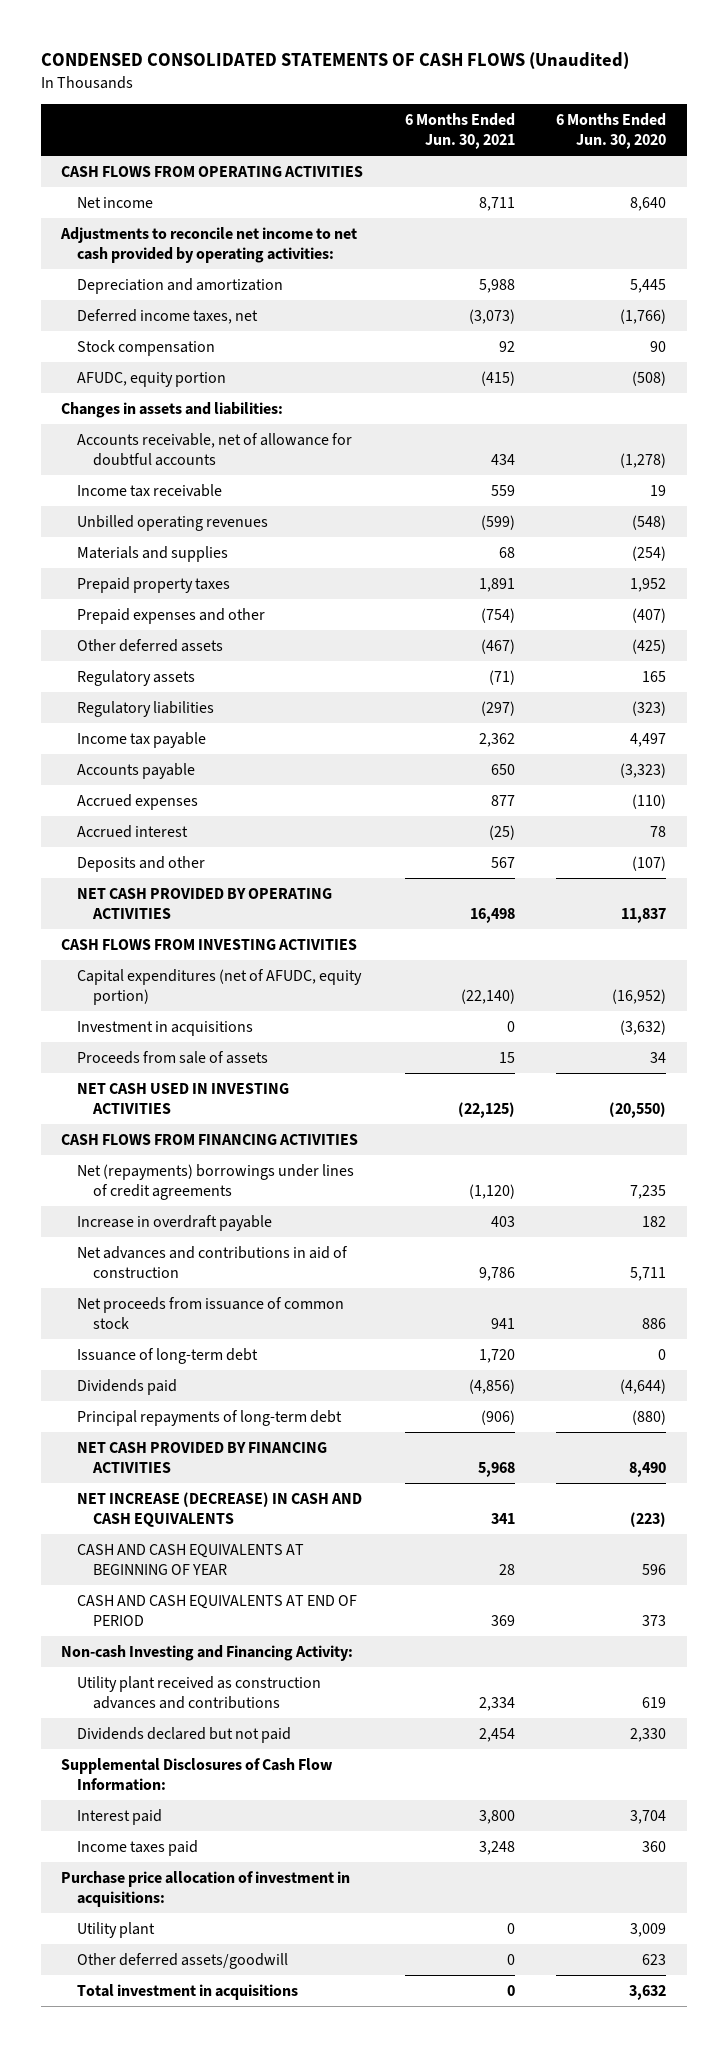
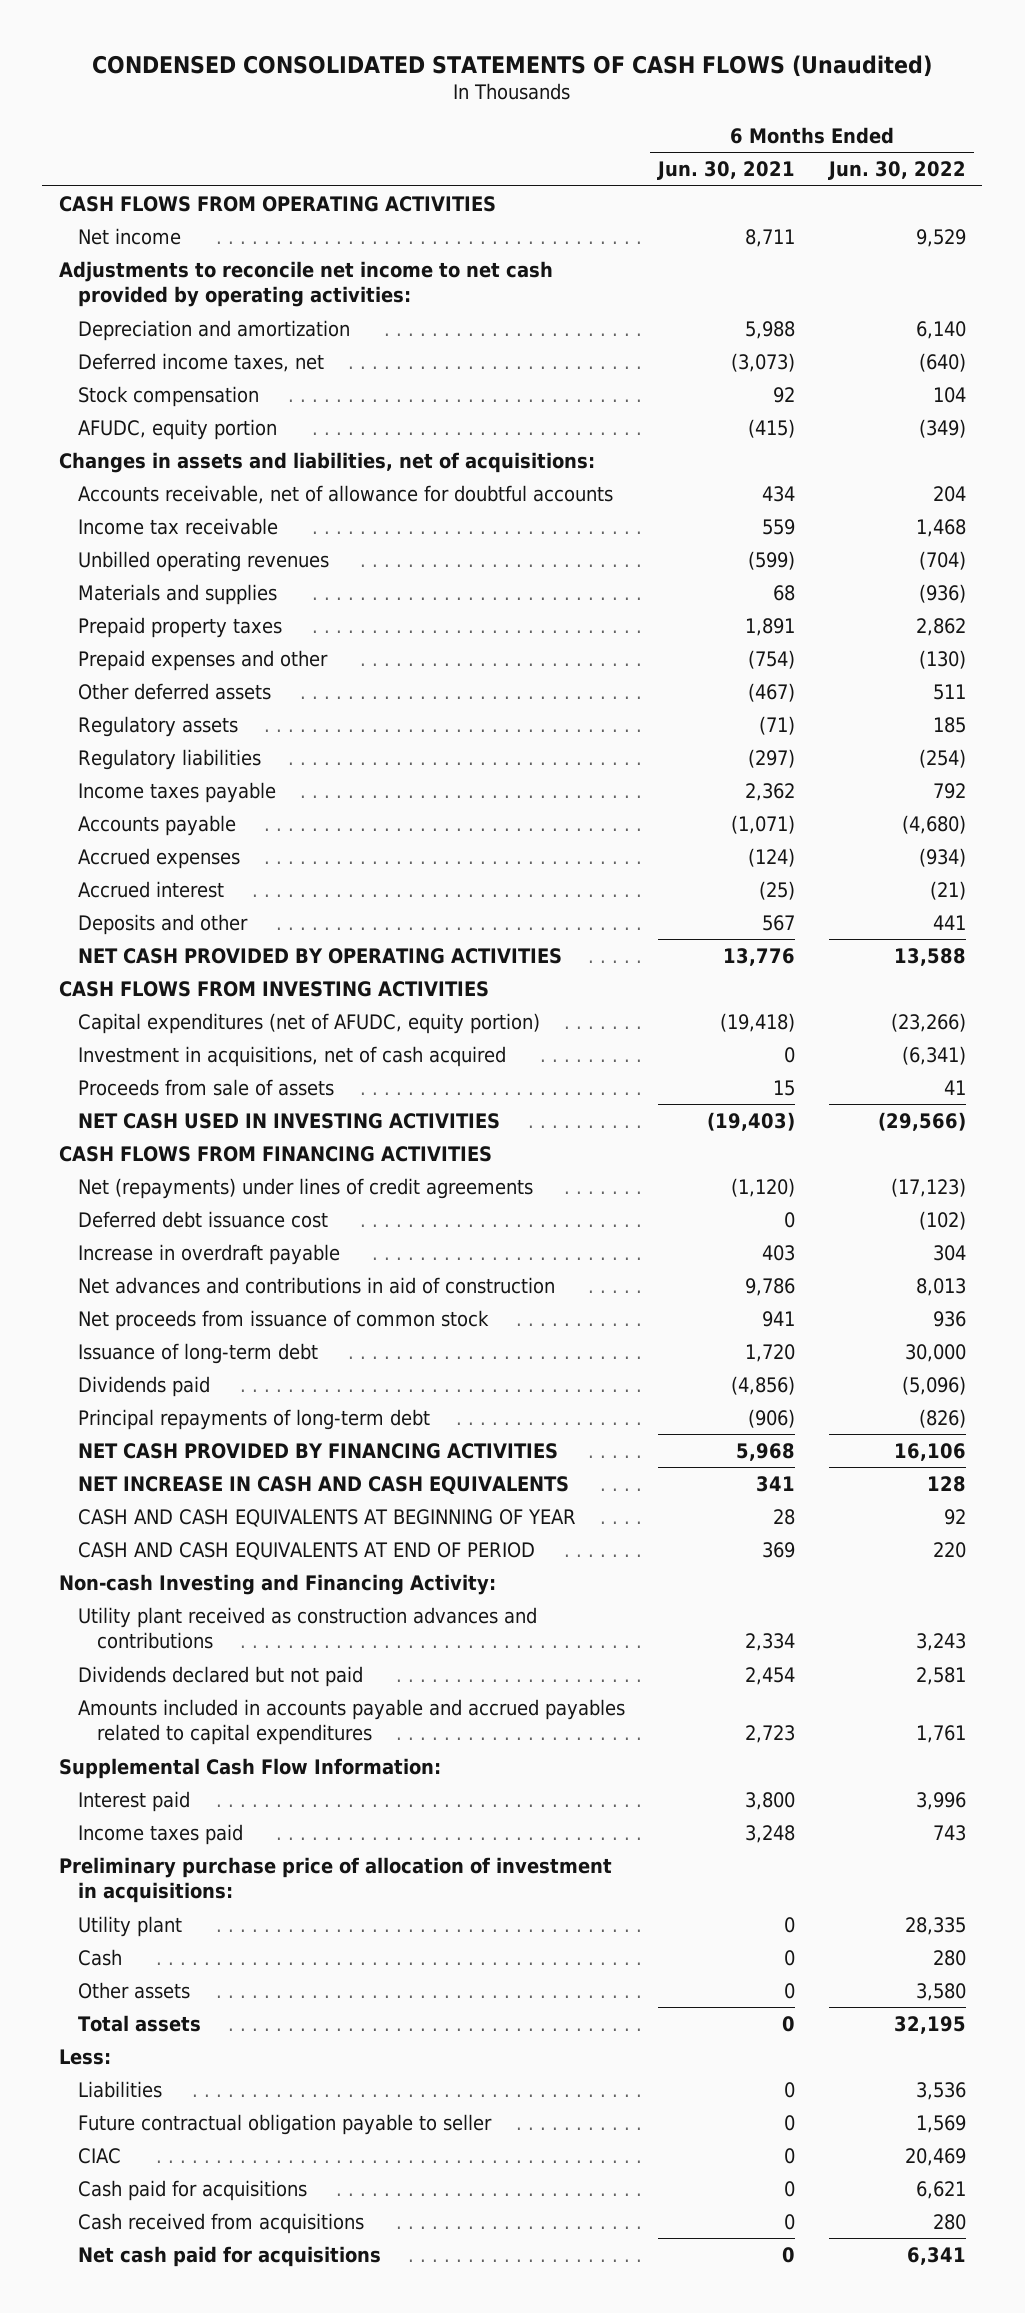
[556,112,667,149] 6 Months Ended Jun. 30, 2020 -> none
none -> [827,161,966,181] Jun. 30, 2022
[61,401,284,418] Changes in assets and liabilities: -> [59,451,596,473] Changes in assets and liabilities, net of acquisitions:
[77,731,207,748] Income tax payable -> [78,781,277,803] Income taxes payable
[490,763,515,775] 650 -> [731,814,796,834] (1,071)
[490,794,515,806] 877 -> [748,847,796,867] (124)
[469,907,515,923] 16,498 -> [723,947,796,966] 13,776
[77,1020,254,1036] Investment in acquisitions -> none
[460,988,515,1004] (22,140) -> [720,1012,796,1032] (19,418)
none -> [78,1045,507,1067] Investment in acquisitions, net of cash acquired
[457,1101,515,1118] (22,125) -> [707,1111,796,1131] (19,403)
[77,1163,355,1200] Net (repayments) borrowings under lines of credit agreements -> [78,1177,534,1199] Net (repayments) under lines of credit agreements
none -> [78,1210,329,1228] Deferred debt issuance cost
[77,1491,363,1527] NET INCREASE (DECREASE) IN CASH AND CASH EQUIVALENTS -> [78,1475,570,1494] NET INCREASE IN CASH AND CASH EQUIVALENTS
none -> [78,1698,626,1746] Amounts included in accounts payable and accrued payables related to capital expenditures
[61,1757,334,1791] Supplemental Disclosures of Cash Flow Information: -> [59,1757,442,1779] Supplemental Cash Flow Information:
[61,1870,351,1907] Purchase price allocation of investment in acquisitions: -> [59,1856,613,1904] Preliminary purchase price of allocation of investment in acquisitions:
[77,1983,299,2000] Total investment in acquisitions -> none
none -> [78,1948,123,1966] Cash
[77,1952,289,1969] Other deferred assets/goodwill -> [78,1981,191,1999] Other assets
none -> [78,2014,202,2032] Total assets
none -> [59,2048,112,2065] Less:
none -> [78,2080,163,2098] Liabilities
none -> [78,2113,493,2135] Future contractual obligation payable to seller
none -> [78,2147,122,2164] CIAC
none -> [78,2179,308,2201] Cash paid for acquisitions
none -> [78,2212,365,2234] Cash received from acquisitions
none -> [78,2245,382,2267] Net cash paid for acquisitions

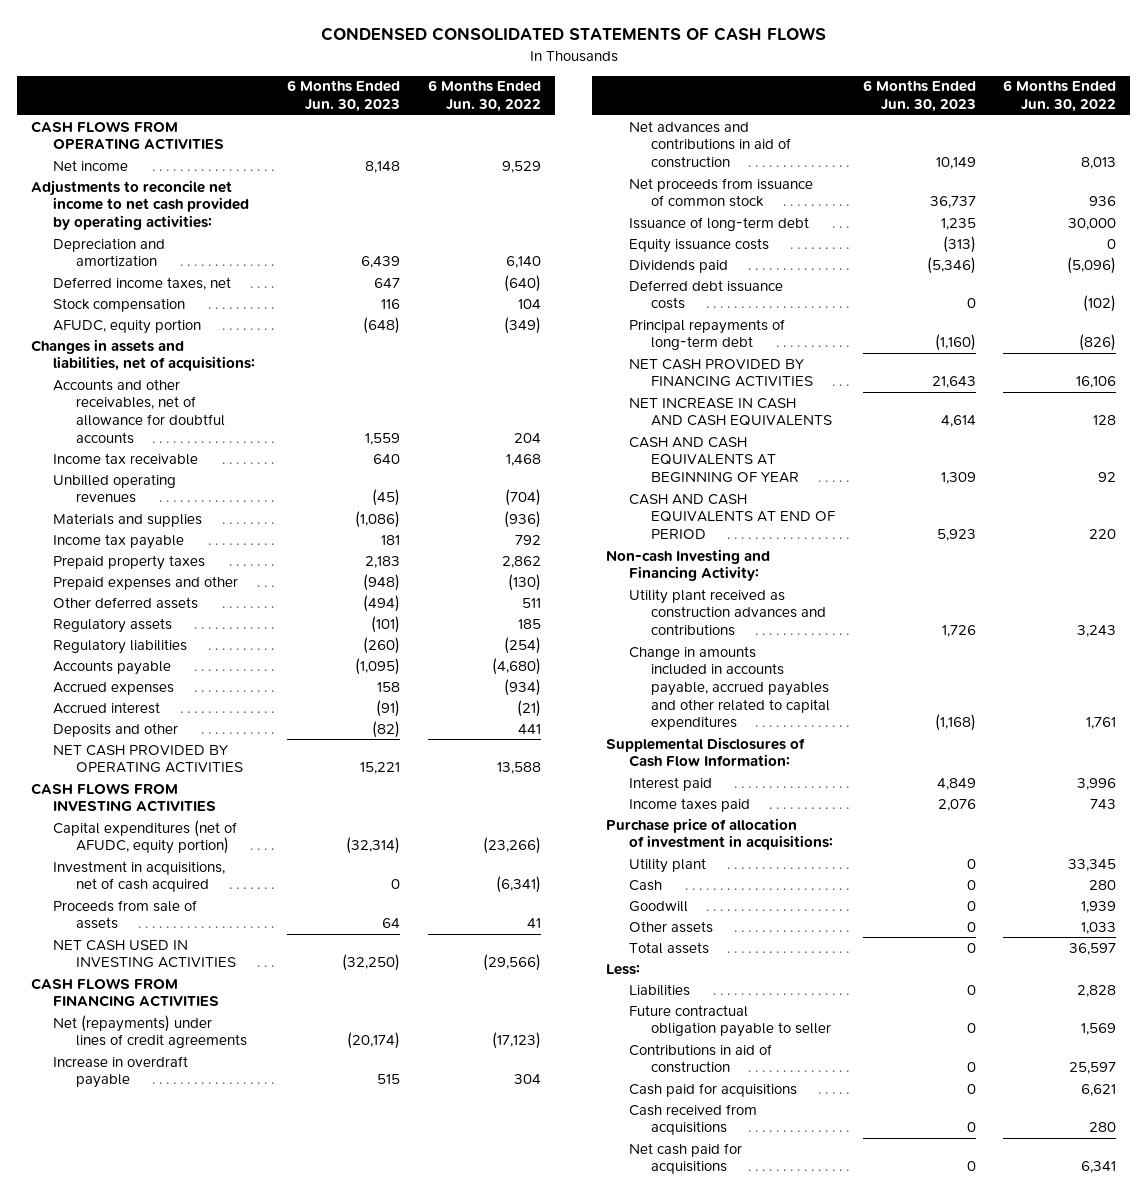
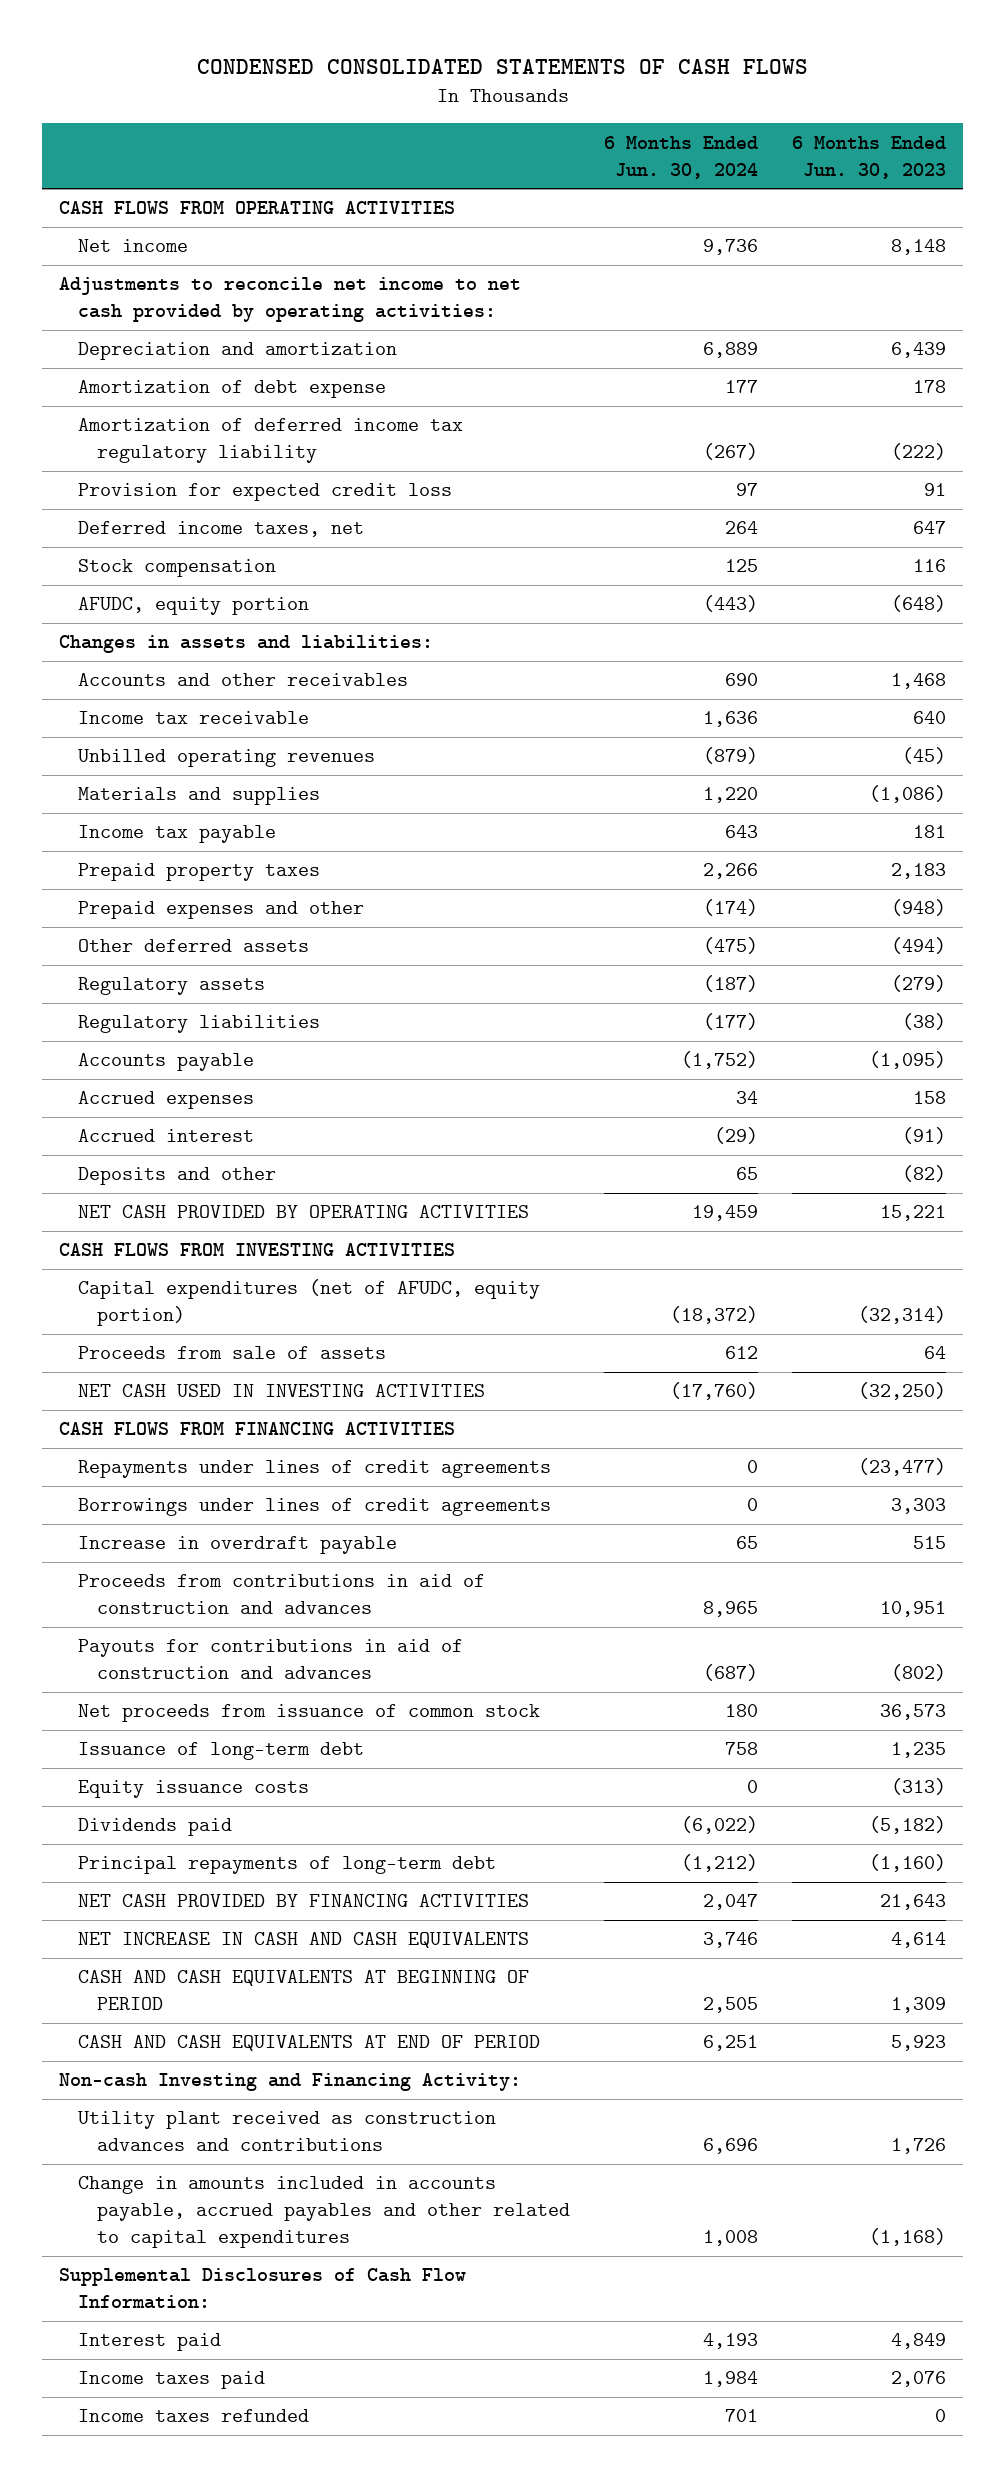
[428,80,542,113] 6 Months Ended Jun. 30, 2022 -> none
none -> [604,135,759,179] 6 Months Ended Jun. 30, 2024
none -> [78,380,387,399] Amortization of debt expense
none -> [78,418,464,464] Amortization of deferred income tax regulatory liability
none -> [78,483,453,502] Provision for expected credit loss
[30,338,256,372] Changes in assets and liabilities, net of acquisitions: -> [58,635,433,654] Changes in assets and liabilities:
[53,378,225,444] Accounts and other receivables, net of allowance for doubtful accounts -> [78,673,409,687] Accounts and other receivables
[365,432,401,445] 1,559 -> [891,673,947,690] 1,468
[371,615,401,633] (101) -> [891,975,947,993] (279)
[363,636,401,654] (260) -> [902,1013,947,1031] (38)
[53,860,226,893] Investment in acquisitions, net of cash acquired -> none
[53,1014,247,1049] Net (repayments) under lines of credit agreements -> [78,1460,552,1479] Repayments under lines of credit agreements
[347,1032,401,1050] (20,174) -> [858,1458,947,1477] (23,477)
none -> [78,1498,552,1517] Borrowings under lines of credit agreements
[628,120,792,169] Net advances and contributions in aid of construction -> [78,1574,486,1615] Proceeds from contributions in aid of construction and advances
[935,157,976,170] 10,149 -> [880,1601,947,1618] 10,951
none -> [78,1639,464,1680] Payouts for contributions in aid of construction and advances
[929,196,976,209] 36,737 -> [880,1704,947,1721] 36,573
[628,279,783,310] Deferred debt issuance costs -> none
[926,256,976,274] (5,346) -> [869,1816,947,1835] (5,182)
[628,436,800,484] CASH AND CASH EQUIVALENTS AT BEGINNING OF YEAR -> [78,1970,530,2011] CASH AND CASH EQUIVALENTS AT BEGINNING OF PERIOD
[606,817,833,851] Purchase price of allocation of investment in acquisitions: -> none
[628,857,706,873] Utility plant -> none
[628,879,662,891] Cash -> none
[628,900,688,912] Goodwill -> none
[628,920,713,933] Other assets -> none
[628,941,709,954] Total assets -> none
[606,963,641,975] Less: -> none
[628,983,690,996] Liabilities -> none
[628,1004,832,1038] Future contractual obligation payable to seller -> none
[628,1043,772,1074] Contributions in aid of construction -> none
[628,1082,797,1097] Cash paid for acquisitions -> none
[628,1103,757,1136] Cash received from acquisitions -> none
[628,1142,742,1175] Net cash paid for acquisitions -> none
none -> [78,2409,310,2423] Income taxes refunded

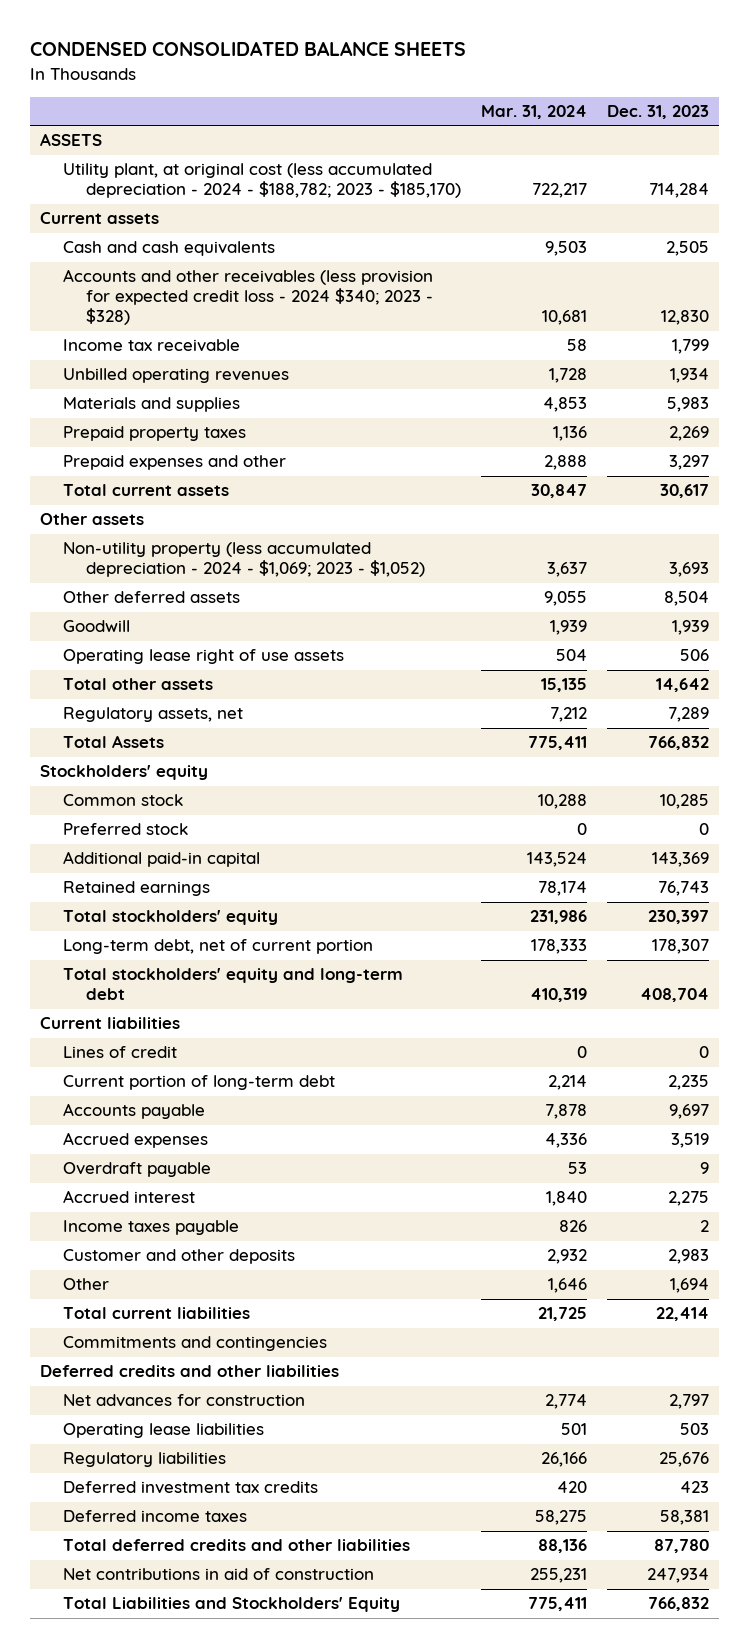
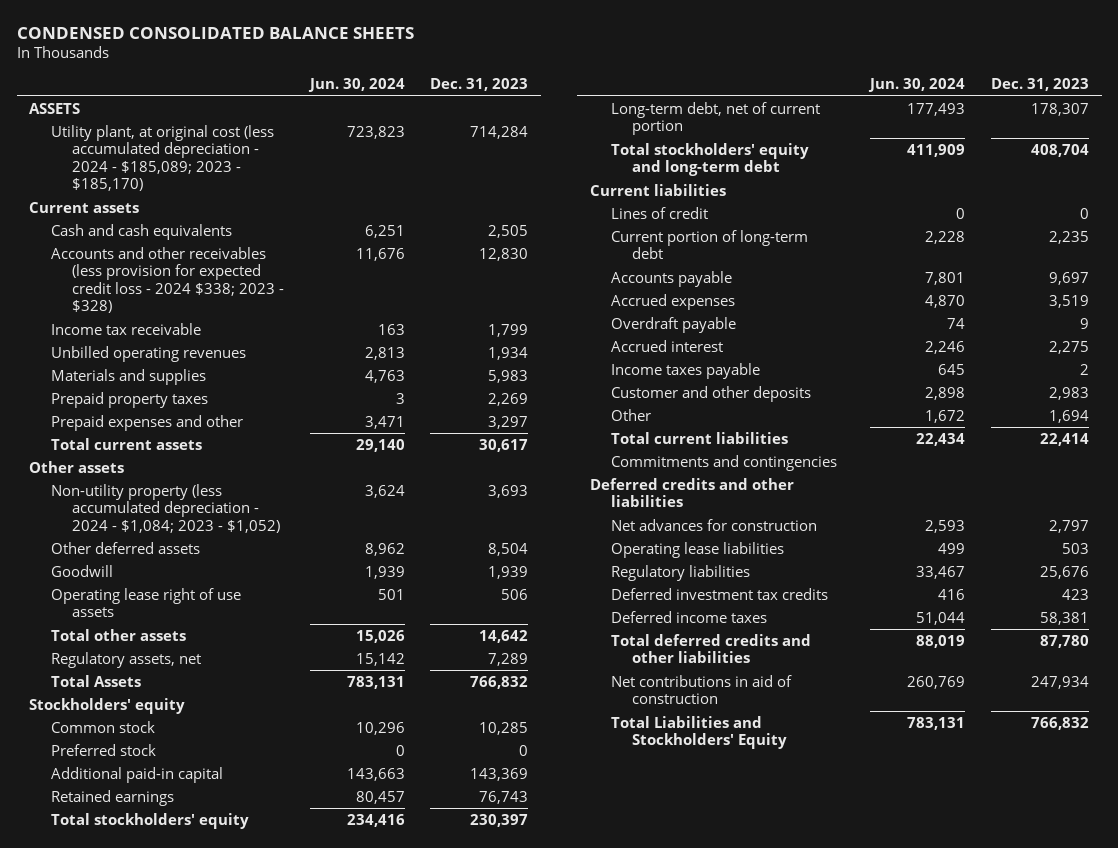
[480,105,587,120] Mar. 31, 2024 -> none
none -> [307,78,405,93] Jun. 30, 2024
[62,163,461,199] Utility plant, at original cost (less accumulated depreciation - 2024 - $188,782; 2023 - $185,170) -> [50,124,274,192] Utility plant, at original cost (less accumulated depreciation - 2024 - $185,089; 2023 - $185,170)
[62,269,433,326] Accounts and other receivables (less provision for expected credit loss - 2024 $340; 2023 - $328) -> [50,246,284,314] Accounts and other receivables (less provision for expected credit loss - 2024 $338; 2023 - $328)
[62,542,425,578] Non-utility property (less accumulated depreciation - 2024 - $1,069; 2023 - $1,052) -> [50,483,280,533] Non-utility property (less accumulated depreciation - 2024 - $1,084; 2023 - $1,052)

